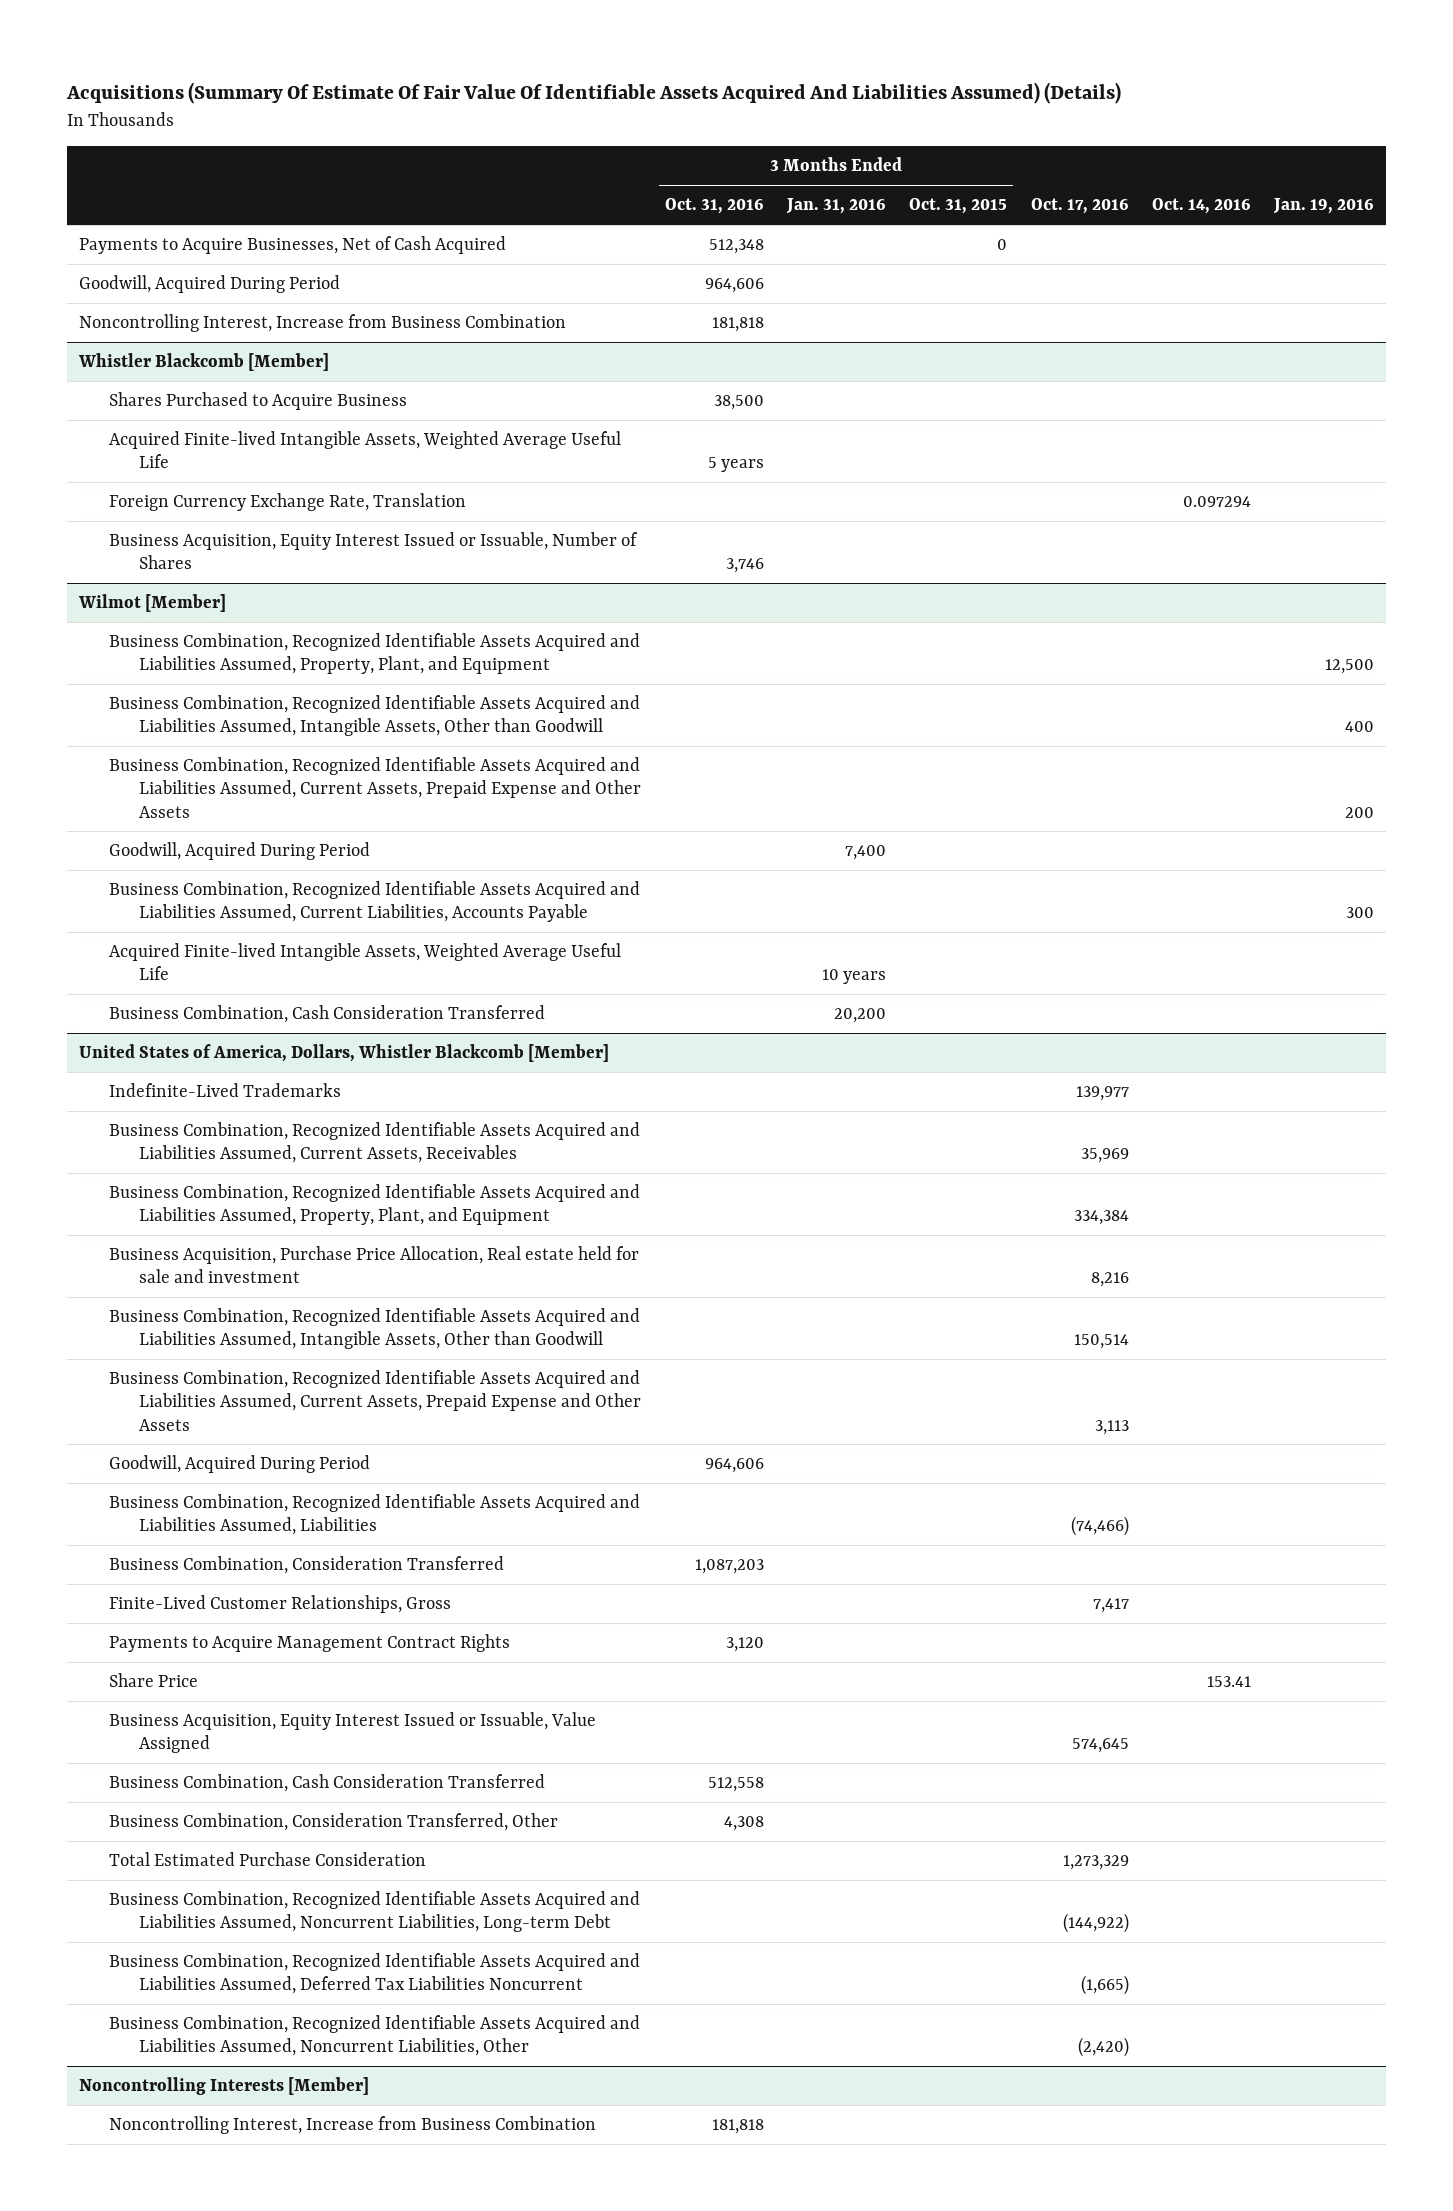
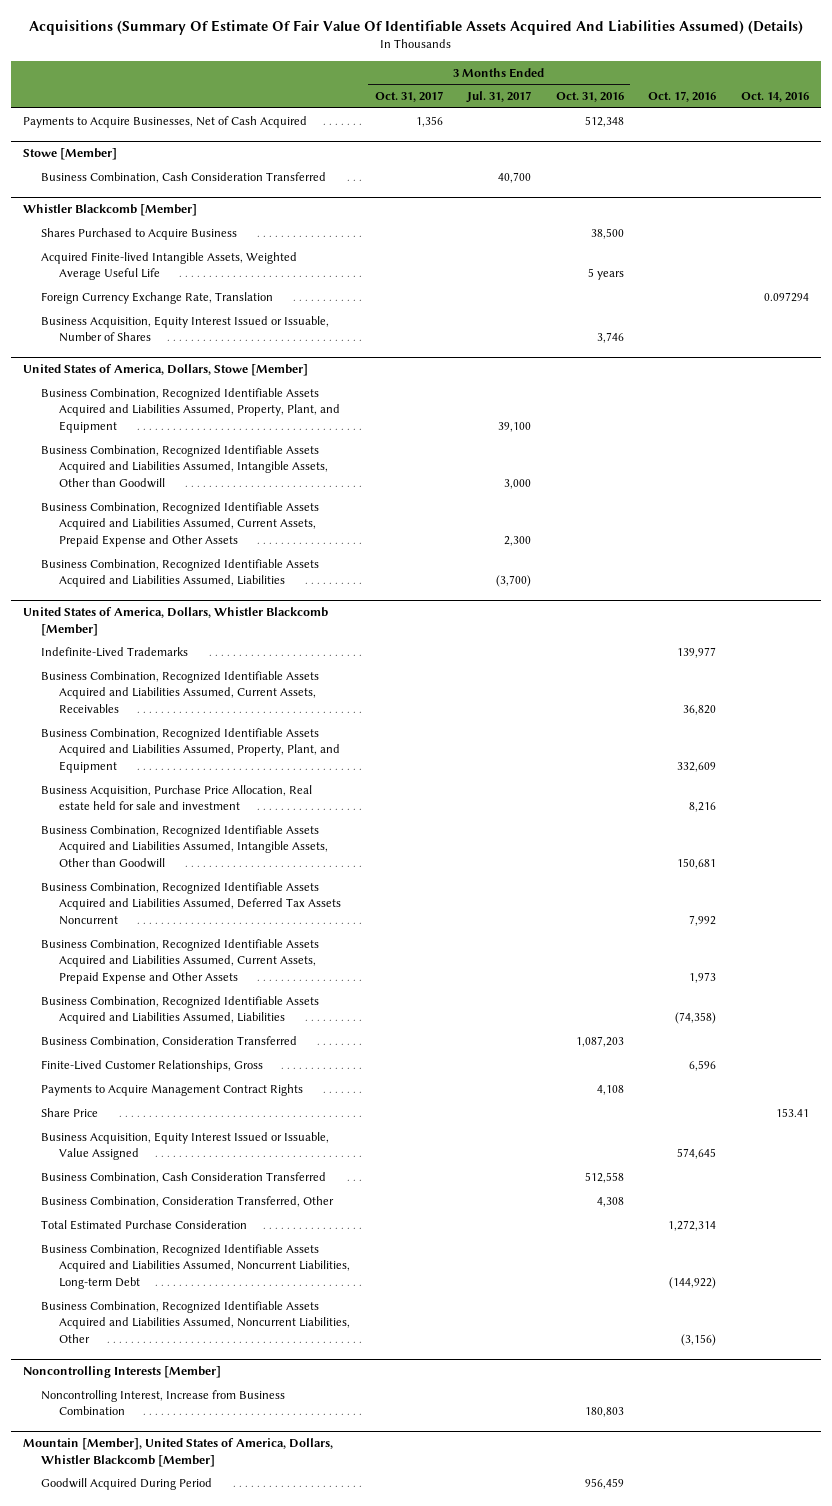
[786,198,887,215] Jan. 31, 2016 -> none
[909,198,1008,215] Oct. 31, 2015 -> none
[1273,198,1375,215] Jan. 19, 2016 -> none
none -> [374,91,443,103] Oct. 31, 2017
none -> [466,91,532,104] Jul. 31, 2017
[79,275,341,294] Goodwill, Acquired During Period -> none
[79,314,567,333] Noncontrolling Interest, Increase from Business Combination -> none
none -> [23,148,118,161] Stowe [Member]
none -> [41,171,327,183] Business Combination, Cash Consideration Transferred
[78,594,227,613] Wilmot [Member] -> none
[109,633,641,675] Business Combination, Recognized Identifiable Assets Acquired and Liabilities Assumed, Property, Plant, and Equipment -> none
[109,695,641,737] Business Combination, Recognized Identifiable Assets Acquired and Liabilities Assumed, Intangible Assets, Other than Goodwill -> none
[109,757,642,818] Business Combination, Recognized Identifiable Assets Acquired and Liabilities Assumed, Current Assets, Prepaid Expense and Other Assets -> none
[109,842,371,861] Goodwill, Acquired During Period -> none
[109,881,641,923] Business Combination, Recognized Identifiable Assets Acquired and Liabilities Assumed, Current Liabilities, Accounts Payable -> none
[109,943,622,981] Acquired Finite-lived Intangible Assets, Weighted Average Useful Life -> none
[109,1005,546,1024] Business Combination, Cash Consideration Transferred -> none
none -> [23,364,309,377] United States of America, Dollars, Stowe [Member]
none -> [41,387,340,433] Business Combination, Recognized Identifiable Assets Acquired and Liabilities Assumed, Property, Plant, and Equipment
none -> [41,444,328,488] Business Combination, Recognized Identifiable Assets Acquired and Liabilities Assumed, Intangible Assets, Other than Goodwill
none -> [41,501,320,547] Business Combination, Recognized Identifiable Assets Acquired and Liabilities Assumed, Current Assets, Prepaid Expense and Other Assets
none -> [41,558,320,588] Business Combination, Recognized Identifiable Assets Acquired and Liabilities Assumed, Liabilities
[1080,1148,1129,1164] 35,969 -> [683,704,717,715] 36,820
[1073,1210,1129,1226] 334,384 -> [677,761,717,772] 332,609
[109,1455,371,1474] Goodwill, Acquired During Period -> none
[1073,1334,1129,1350] 150,514 -> [677,857,717,869] 150,681
none -> [41,881,341,925] Business Combination, Recognized Identifiable Assets Acquired and Liabilities Assumed, Deferred Tax Assets Noncurrent
[1094,1419,1129,1435] 3,113 -> [689,971,717,983] 1,973
[1070,1516,1129,1537] (74,466) -> [675,1012,717,1025] (74,358)
[1092,1598,1129,1614] 7,417 -> [689,1059,717,1071] 6,596
[725,1637,764,1653] 3,120 -> [596,1084,624,1095] 4,108
[1062,1855,1129,1871] 1,273,329 -> [668,1219,717,1231] 1,272,314
[109,1953,641,1995] Business Combination, Recognized Identifiable Assets Acquired and Liabilities Assumed, Deferred Tax Liabilities Noncurrent -> none
[1077,2037,1129,2058] (2,420) -> [681,1333,717,1346] (3,156)
[711,2119,764,2135] 181,818 -> [584,1407,624,1418] 180,803
none -> [23,1438,334,1467] Mountain [Member], United States of America, Dollars, Whistler Blackcomb [Member]
none -> [41,1477,213,1490] Goodwill Acquired During Period

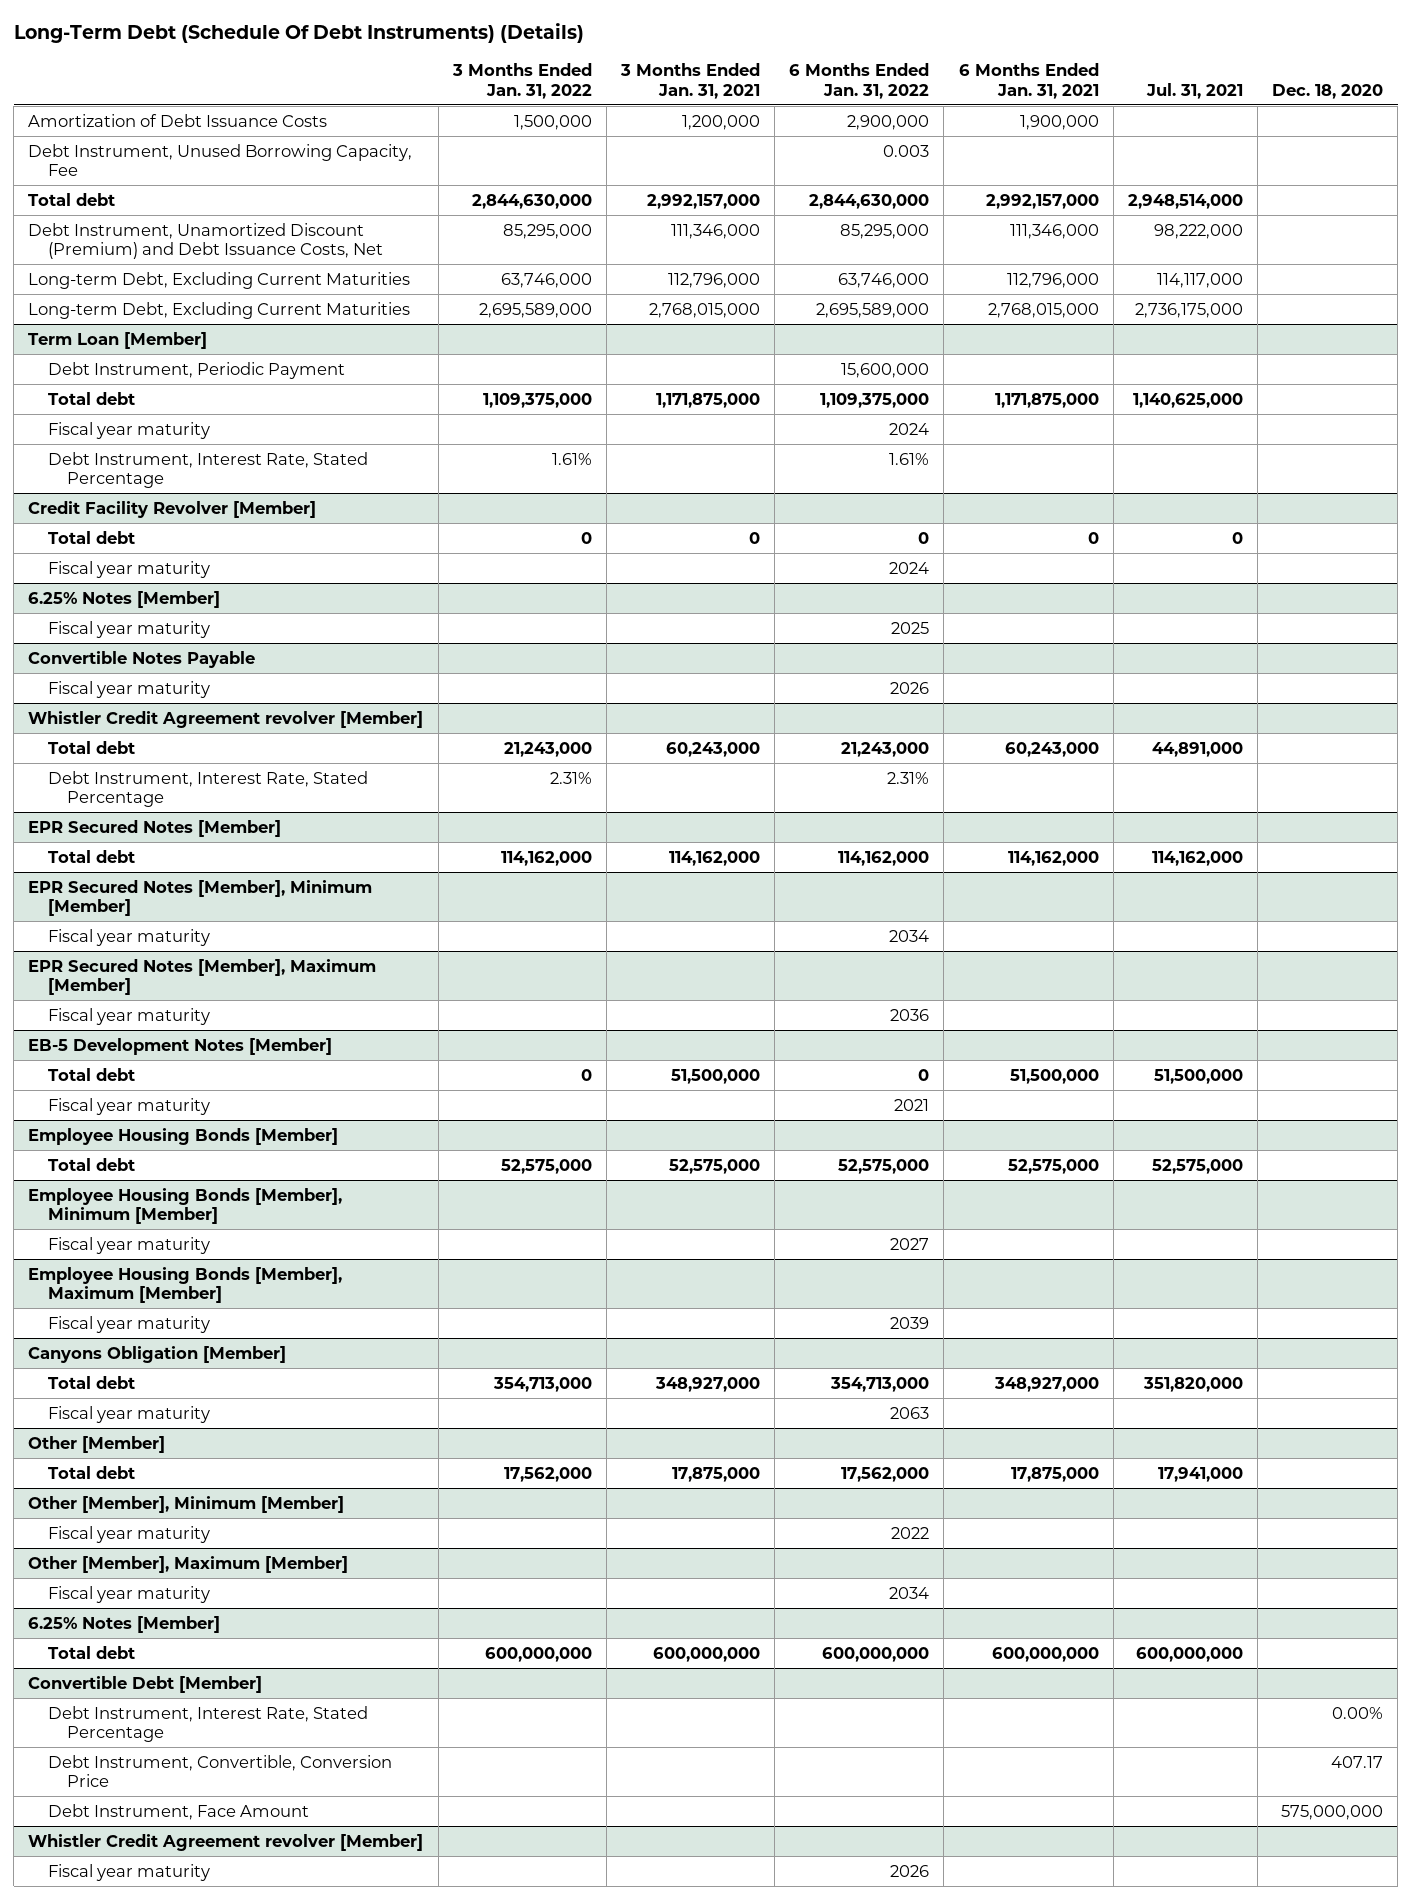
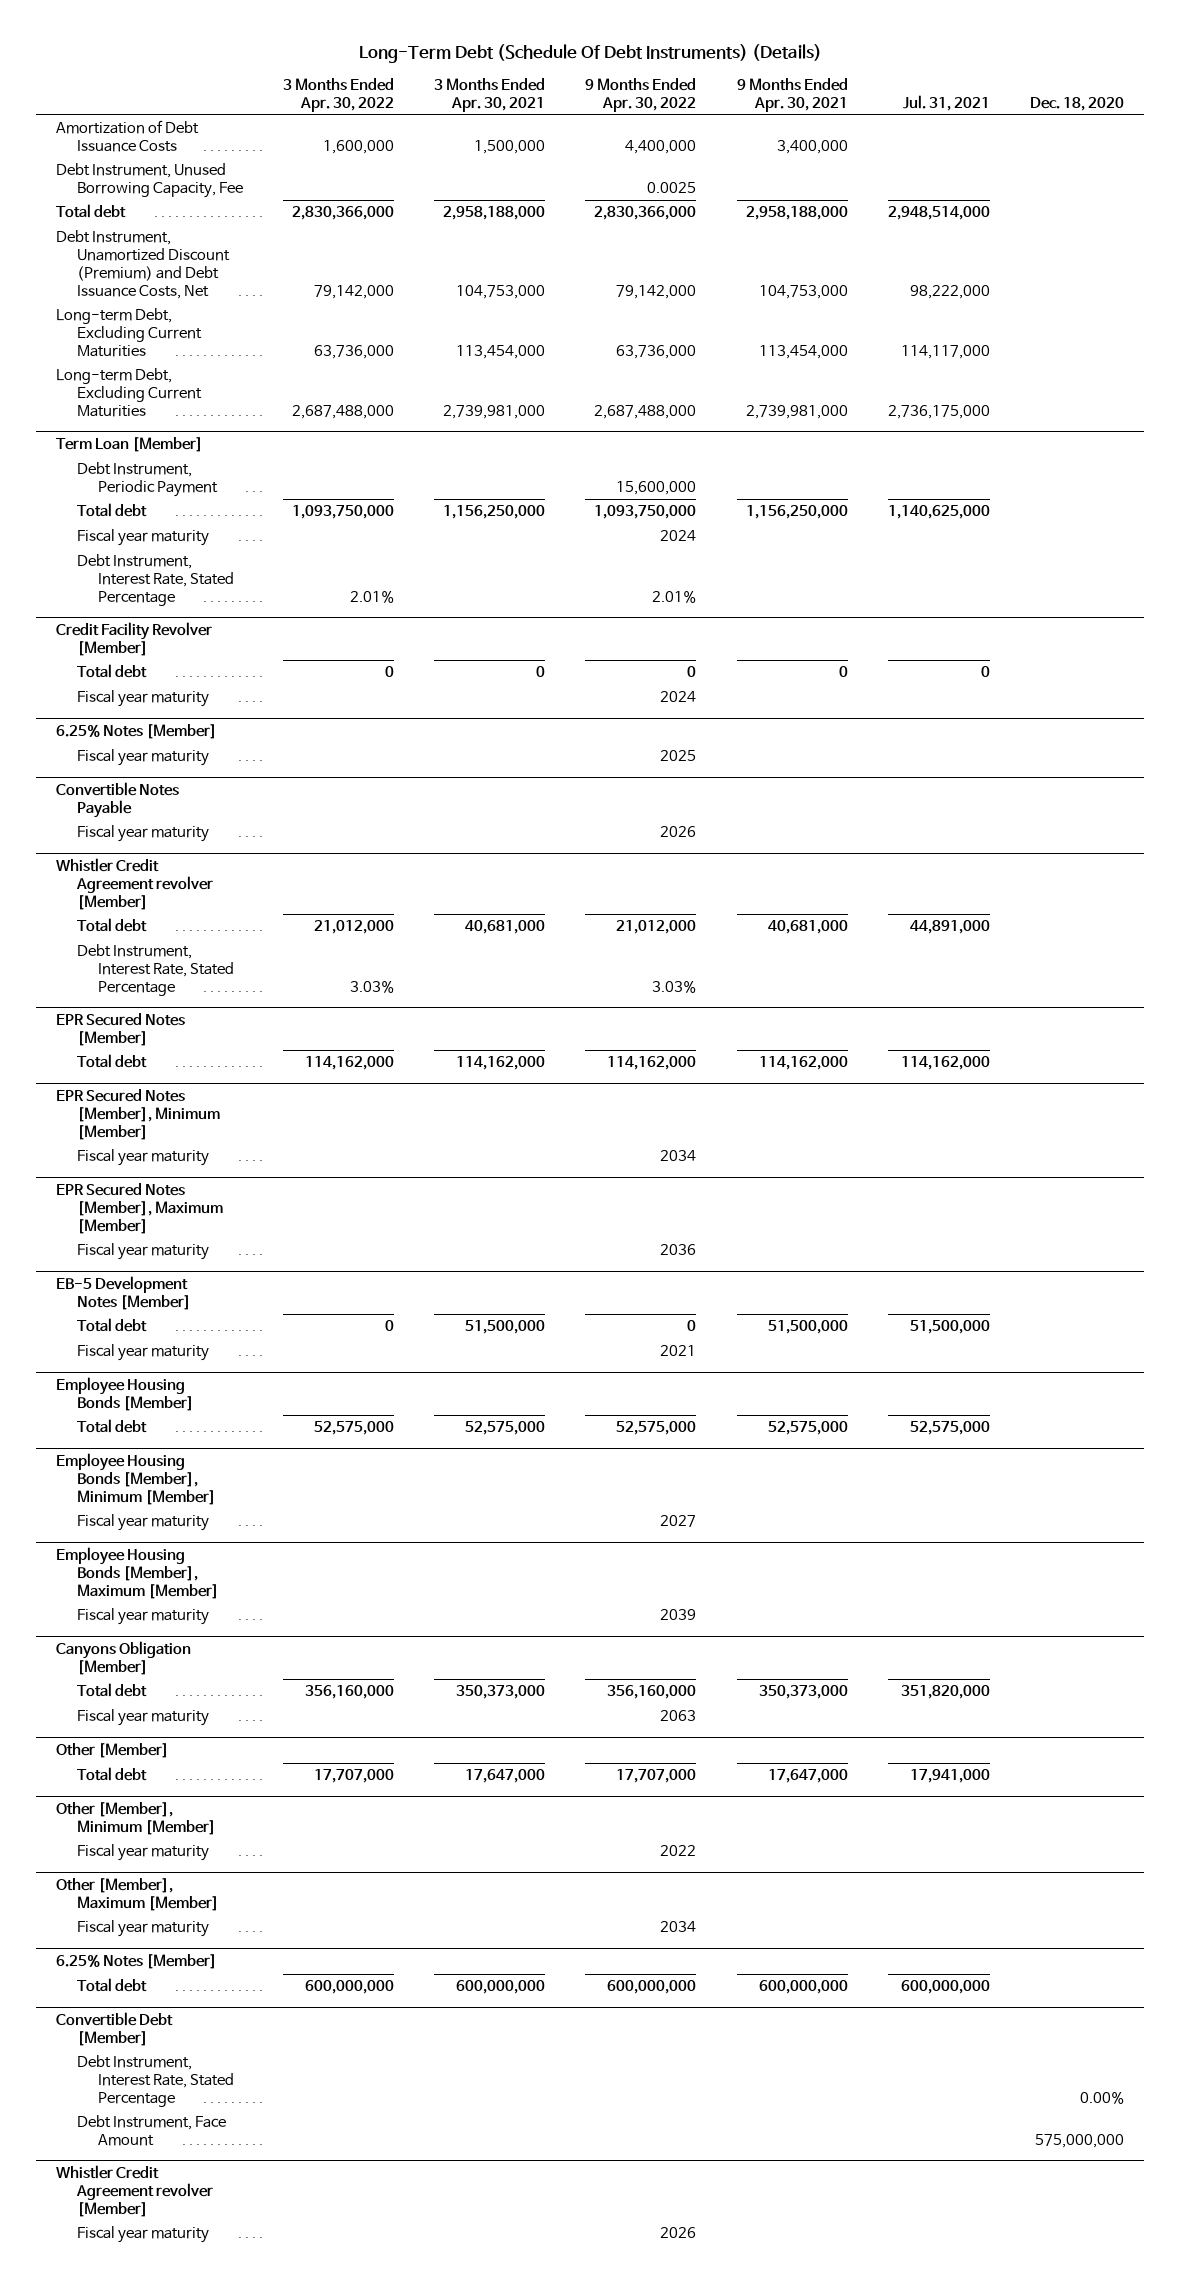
[451,63,592,99] 3 Months Ended Jan. 31, 2022 -> none
[619,63,760,99] 3 Months Ended Jan. 31, 2021 -> none
[789,63,930,99] 6 Months Ended Jan. 31, 2022 -> none
[958,63,1099,99] 6 Months Ended Jan. 31, 2021 -> none
none -> [283,77,395,112] 3 Months Ended Apr. 30, 2022
none -> [434,77,546,112] 3 Months Ended Apr. 30, 2021
none -> [585,77,697,112] 9 Months Ended Apr. 30, 2022
none -> [736,77,848,112] 9 Months Ended Apr. 30, 2021
[47,1754,392,1787] Debt Instrument, Convertible, Conversion Price -> none

